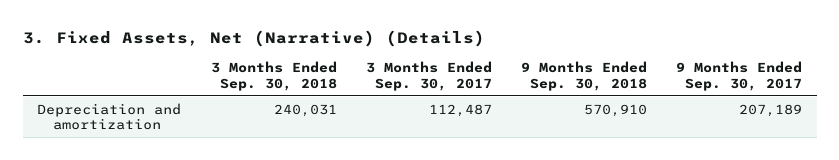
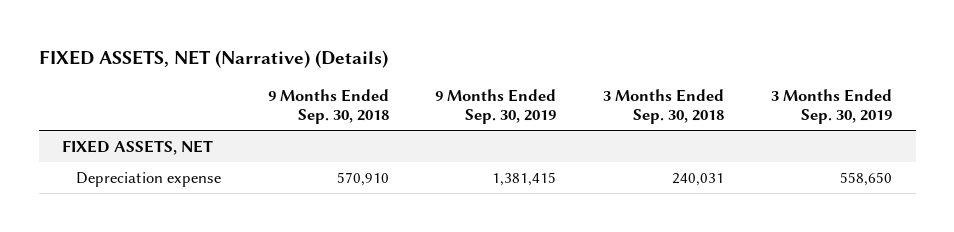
[22,29,485,47] 3. Fixed Assets, Net (Narrative) (Details) -> [38,50,388,69] FIXED ASSETS, NET (Narrative) (Details)
[365,61,492,92] 3 Months Ended Sep. 30, 2017 -> none
[675,61,802,92] 9 Months Ended Sep. 30, 2017 -> none
none -> [435,89,557,125] 9 Months Ended Sep. 30, 2019
none -> [771,89,893,125] 3 Months Ended Sep. 30, 2019
none -> [62,139,214,155] FIXED ASSETS, NET
[37,102,182,131] Depreciation and amortization -> [75,171,221,187] Depreciation expense

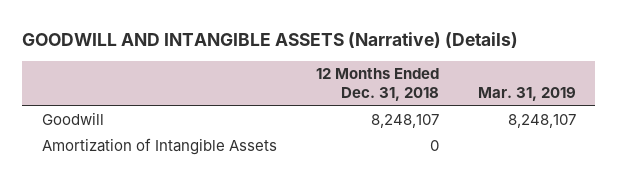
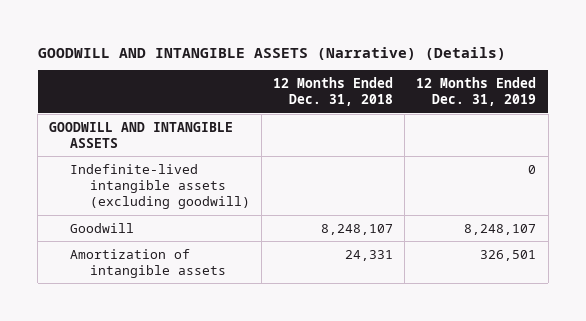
[477,87,576,102] Mar. 31, 2019 -> none
none -> [416,76,537,107] 12 Months Ended Dec. 31, 2019
none -> [49,121,234,148] GOODWILL AND INTANGIBLE ASSETS
none -> [69,163,251,210] Indefinite-lived intangible assets (excluding goodwill)
[41,138,277,156] Amortization of Intangible Assets -> [69,248,227,278] Amortization of intangible assets
[429,140,439,152] 0 -> [345,249,394,261] 24,331

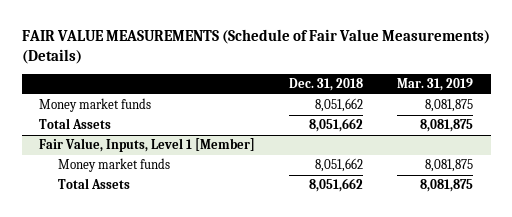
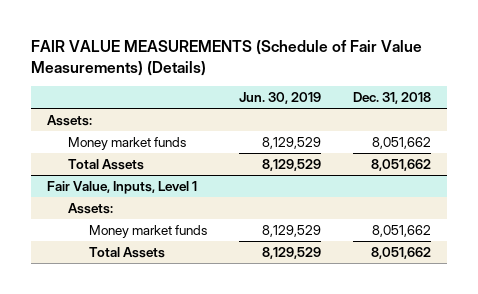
[397,78,474,92] Mar. 31, 2019 -> none
none -> [239,91,322,104] Jun. 30, 2019
none -> [47,114,93,126] Assets:
[39,138,256,153] Fair Value, Inputs, Level 1 [Member] -> [47,180,198,194] Fair Value, Inputs, Level 1
none -> [68,202,114,214] Assets:

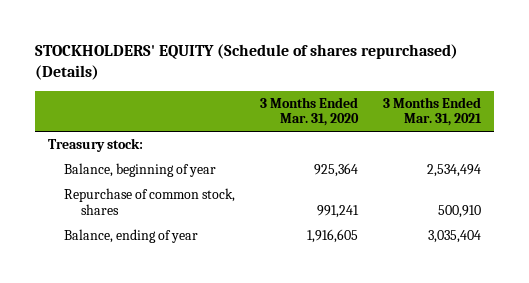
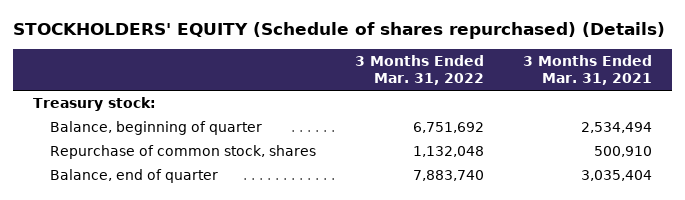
[260,96,360,127] 3 Months Ended Mar. 31, 2020 -> none
none -> [354,55,484,86] 3 Months Ended Mar. 31, 2022
[64,163,217,178] Balance, beginning of year -> [49,121,262,136] Balance, beginning of quarter
[64,229,199,244] Balance, ending of year -> [49,169,218,184] Balance, end of quarter

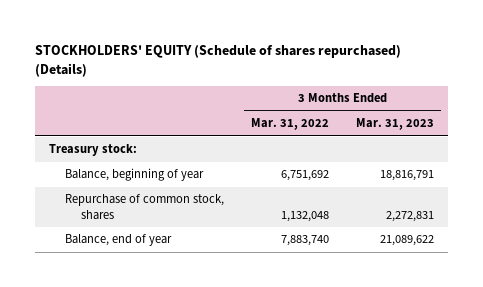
[522,55,652,86] 3 Months Ended Mar. 31, 2021 -> none
none -> [356,118,435,131] Mar. 31, 2023
[49,121,262,136] Balance, beginning of quarter -> [64,168,204,182] Balance, beginning of year
[49,169,218,184] Balance, end of quarter -> [64,234,172,247] Balance, end of year

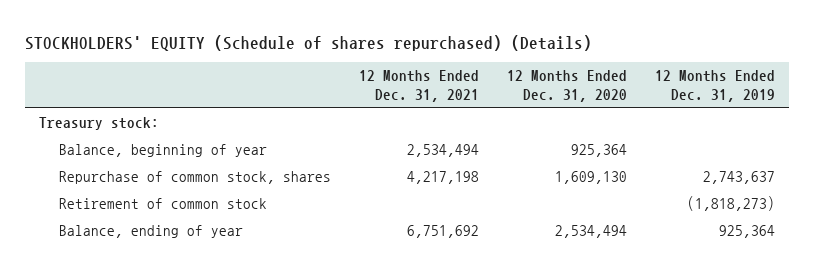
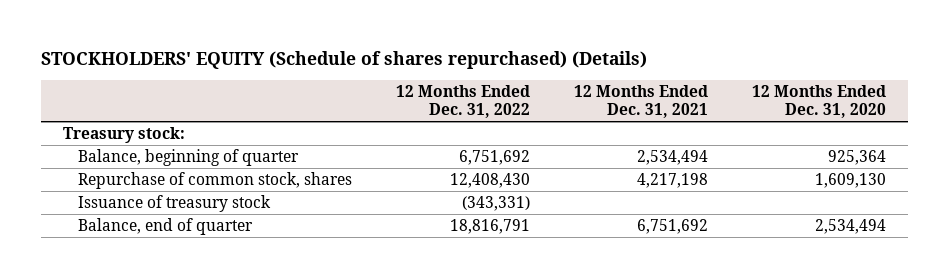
[655,70,776,102] 12 Months Ended Dec. 31, 2019 -> none
none -> [396,84,531,119] 12 Months Ended Dec. 31, 2022
[58,144,267,158] Balance, beginning of year -> [78,148,300,166] Balance, beginning of quarter
[58,198,267,210] Retirement of common stock -> none
none -> [78,194,272,212] Issuance of treasury stock
[58,225,243,239] Balance, ending of year -> [78,217,254,235] Balance, end of quarter

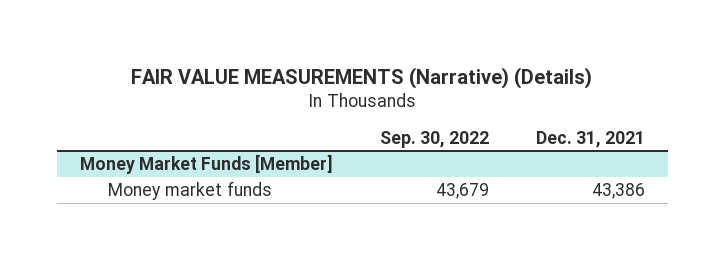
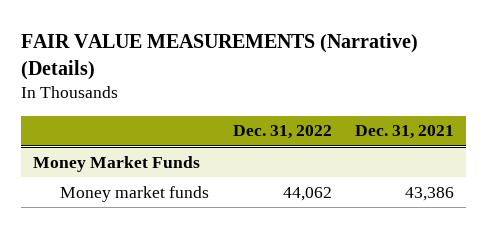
[379,130,489,148] Sep. 30, 2022 -> none
none -> [232,125,332,140] Dec. 31, 2022
[79,154,333,175] Money Market Funds [Member] -> [32,155,200,172] Money Market Funds

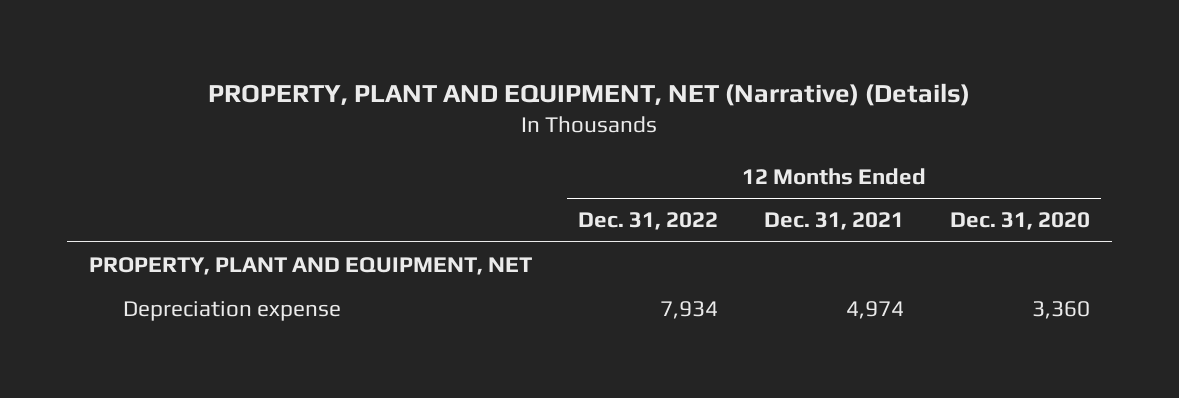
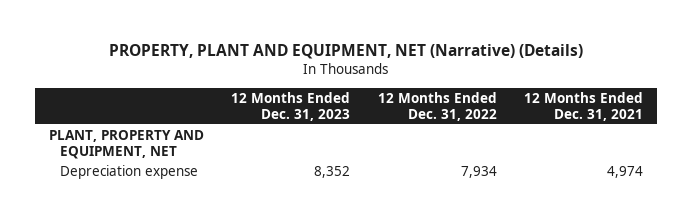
[949,212,1090,231] Dec. 31, 2020 -> none
none -> [231,91,351,121] 12 Months Ended Dec. 31, 2023
[89,257,533,276] PROPERTY, PLANT AND EQUIPMENT, NET -> [48,130,204,159] PLANT, PROPERTY AND EQUIPMENT, NET

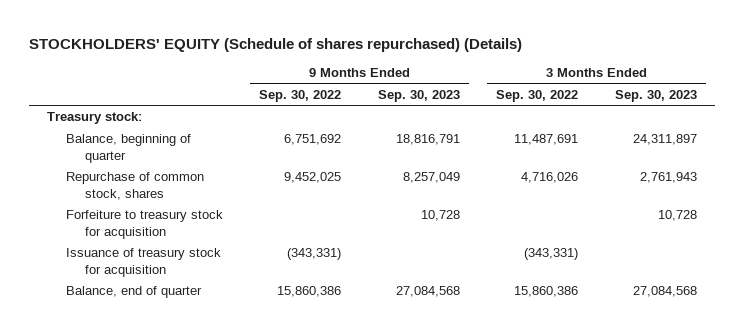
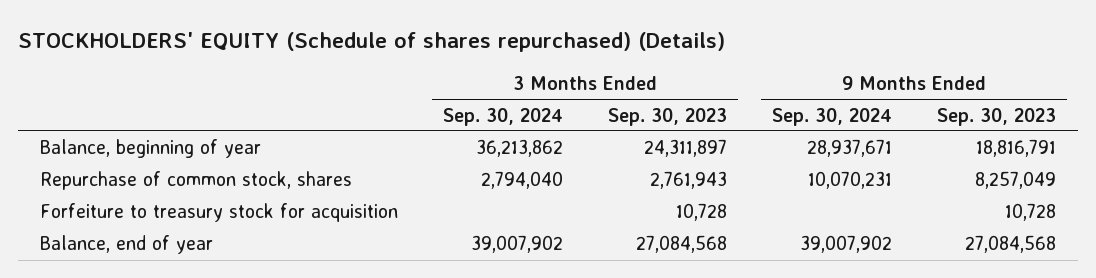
[259,89,342,102] Sep. 30, 2022 -> none
[496,89,579,102] Sep. 30, 2022 -> none
none -> [443,107,564,126] Sep. 30, 2024
none -> [772,107,893,126] Sep. 30, 2024
[46,112,142,125] Treasury stock: -> none
[65,134,191,163] Balance, beginning of quarter -> [40,139,262,159] Balance, beginning of year
[65,248,221,277] Issuance of treasury stock for acquisition -> none
[65,286,202,299] Balance, end of quarter -> [40,235,214,255] Balance, end of year

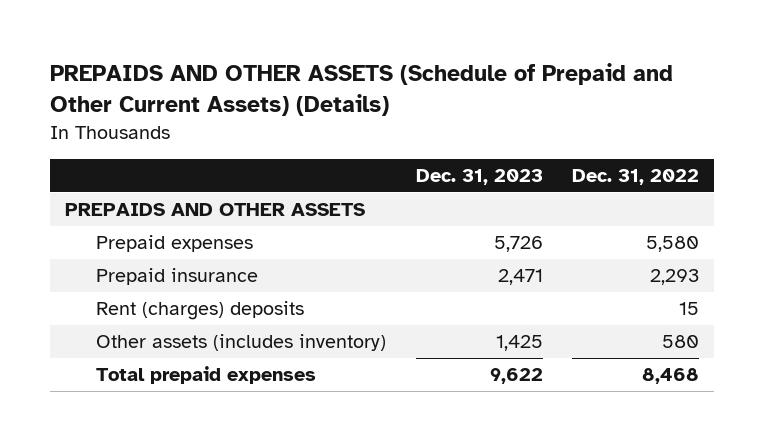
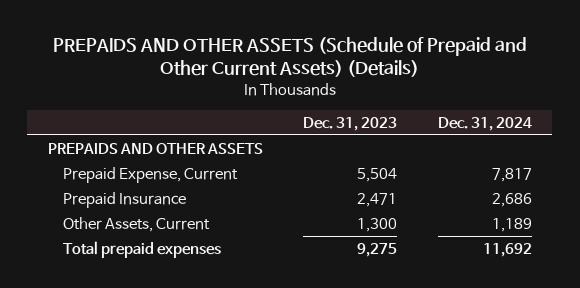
[572,169,700,186] Dec. 31, 2022 -> none
none -> [438,116,533,131] Dec. 31, 2024
[95,301,304,321] Rent (charges) deposits -> none
[95,235,253,253] Prepaid expenses -> [63,166,239,183] Prepaid Expense, Current
[493,236,543,253] 5,726 -> [357,167,398,182] 5,504
[95,268,258,286] Prepaid insurance -> [63,191,187,208] Prepaid Insurance
[95,334,386,352] Other assets (includes inventory) -> [63,216,211,232] Other Assets, Current
[495,335,543,352] 1,425 -> [357,217,398,232] 1,300
[489,368,543,385] 9,622 -> [357,242,398,257] 9,275

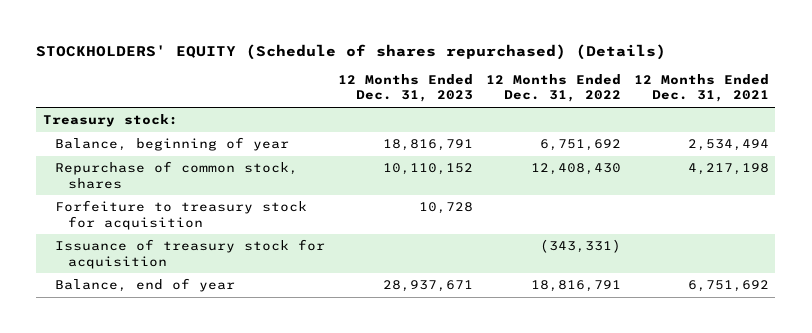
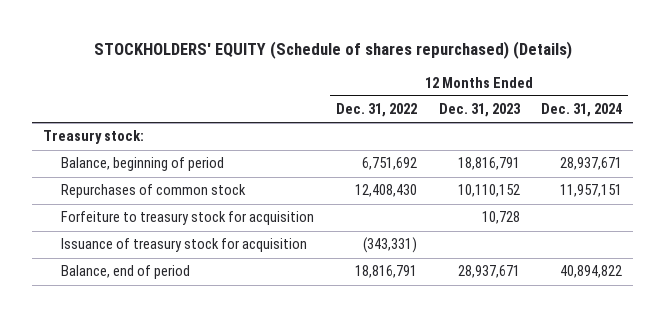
[633,74,769,103] 12 Months Ended Dec. 31, 2021 -> none
none -> [541,103,623,118] Dec. 31, 2024
[55,137,290,152] Balance, beginning of year -> [61,157,225,172] Balance, beginning of period
[55,161,299,189] Repurchase of common stock, shares -> [61,184,247,199] Repurchases of common stock
[55,278,236,293] Balance, end of year -> [61,265,191,280] Balance, end of period

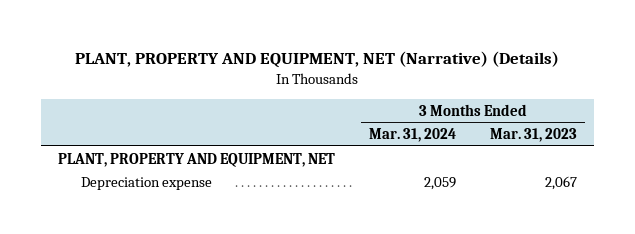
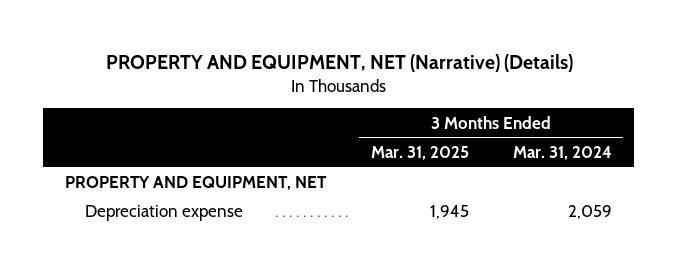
[75,51,560,69] PLANT, PROPERTY AND EQUIPMENT, NET (Narrative) (Details) -> [105,53,573,72] PROPERTY AND EQUIPMENT, NET (Narrative) (Details)
[489,128,577,143] Mar. 31, 2023 -> none
none -> [370,145,469,160] Mar. 31, 2025
[58,152,336,167] PLANT, PROPERTY AND EQUIPMENT, NET -> [65,176,328,191] PROPERTY AND EQUIPMENT, NET

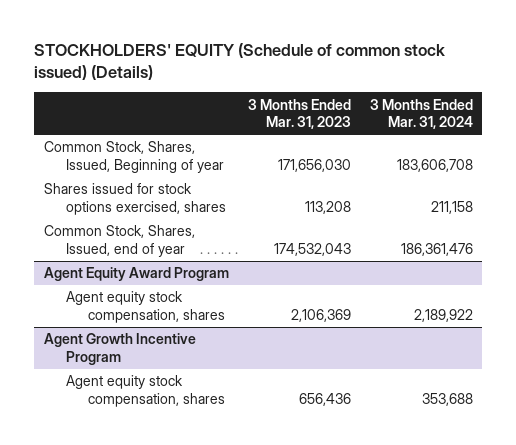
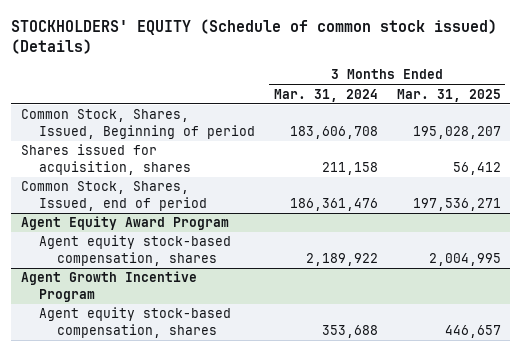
[247,98,351,130] 3 Months Ended Mar. 31, 2023 -> none
none -> [396,88,501,102] Mar. 31, 2025
[43,141,224,173] Common Stock, Shares, Issued, Beginning of year -> [20,109,256,139] Common Stock, Shares, Issued, Beginning of period
[43,183,226,215] Shares issued for stock options exercised, shares -> [20,144,192,175] Shares issued for acquisition, shares
[43,225,195,257] Common Stock, Shares, Issued, end of year -> [20,181,208,211] Common Stock, Shares, Issued, end of period
[65,291,225,323] Agent equity stock compensation, shares -> [39,235,232,266] Agent equity stock-based compensation, shares
[65,375,225,407] Agent equity stock compensation, shares -> [39,307,232,338] Agent equity stock-based compensation, shares

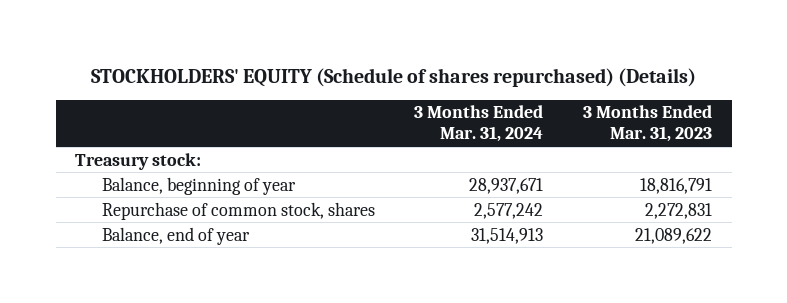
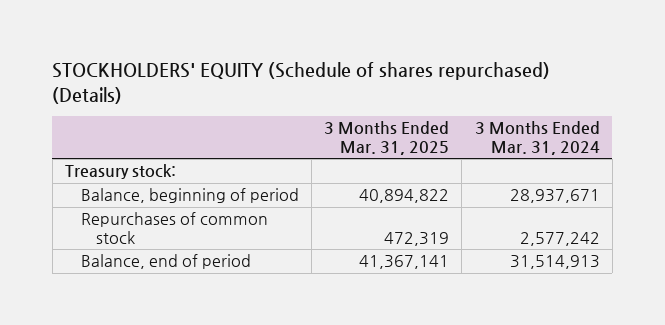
[582,105,712,143] 3 Months Ended Mar. 31, 2023 -> none
none -> [324,121,450,155] 3 Months Ended Mar. 31, 2025
[101,176,296,195] Balance, beginning of year -> [80,188,299,204] Balance, beginning of period
[101,201,375,220] Repurchase of common stock, shares -> [80,212,268,244] Repurchases of common stock
[101,226,250,245] Balance, end of year -> [80,254,251,270] Balance, end of period

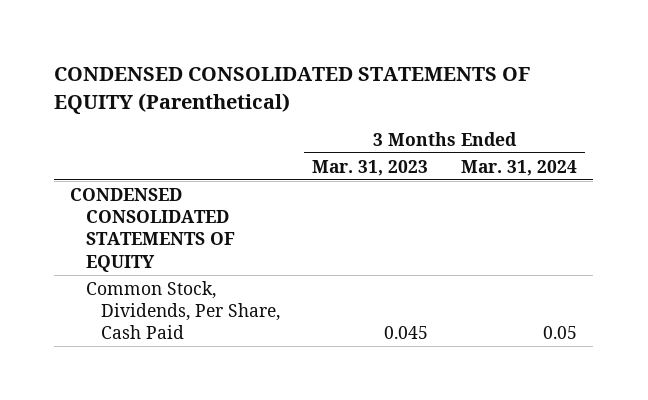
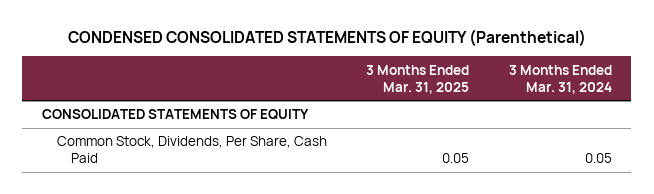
[312,159,429,176] Mar. 31, 2023 -> none
none -> [366,64,470,94] 3 Months Ended Mar. 31, 2025
[70,187,235,272] CONDENSED CONSOLIDATED STATEMENTS OF EQUITY -> [41,109,309,121] CONSOLIDATED STATEMENTS OF EQUITY

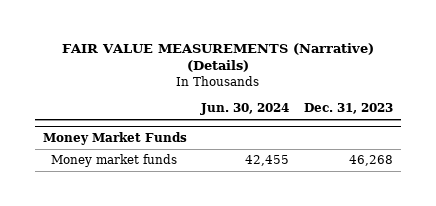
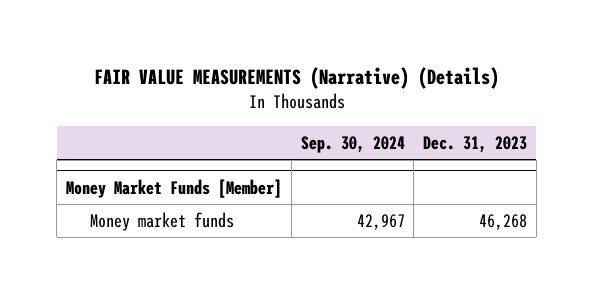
[200,103,290,116] Jun. 30, 2024 -> none
none -> [300,135,405,153] Sep. 30, 2024
[42,131,187,145] Money Market Funds -> [66,178,283,198] Money Market Funds [Member]

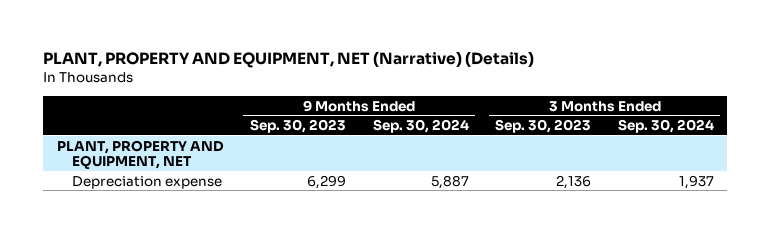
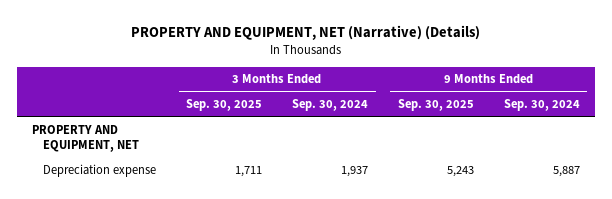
[43,51,535,69] PLANT, PROPERTY AND EQUIPMENT, NET (Narrative) (Details) -> [131,25,481,41] PROPERTY AND EQUIPMENT, NET (Narrative) (Details)
[250,118,347,133] Sep. 30, 2023 -> none
[495,118,592,133] Sep. 30, 2023 -> none
none -> [186,99,263,112] Sep. 30, 2025
none -> [397,99,474,112] Sep. 30, 2025
[56,139,224,170] PLANT, PROPERTY AND EQUIPMENT, NET -> [32,124,140,153] PROPERTY AND EQUIPMENT, NET

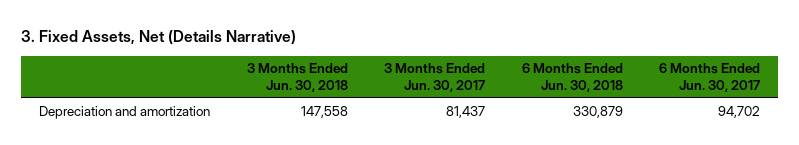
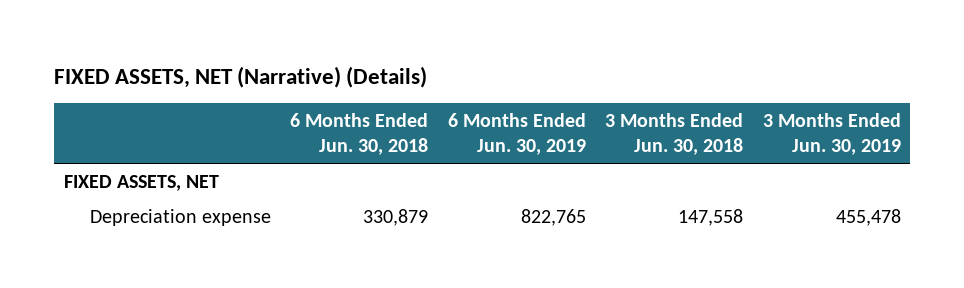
[21,30,297,46] 3. Fixed Assets, Net (Details Narrative) -> [53,66,427,89] FIXED ASSETS, NET (Narrative) (Details)
[384,62,486,93] 3 Months Ended Jun. 30, 2017 -> none
[659,62,761,93] 6 Months Ended Jun. 30, 2017 -> none
none -> [447,113,586,155] 6 Months Ended Jun. 30, 2019
none -> [762,113,901,155] 3 Months Ended Jun. 30, 2019
none -> [63,174,219,191] FIXED ASSETS, NET
[39,106,211,120] Depreciation and amortization -> [89,208,271,226] Depreciation expense

